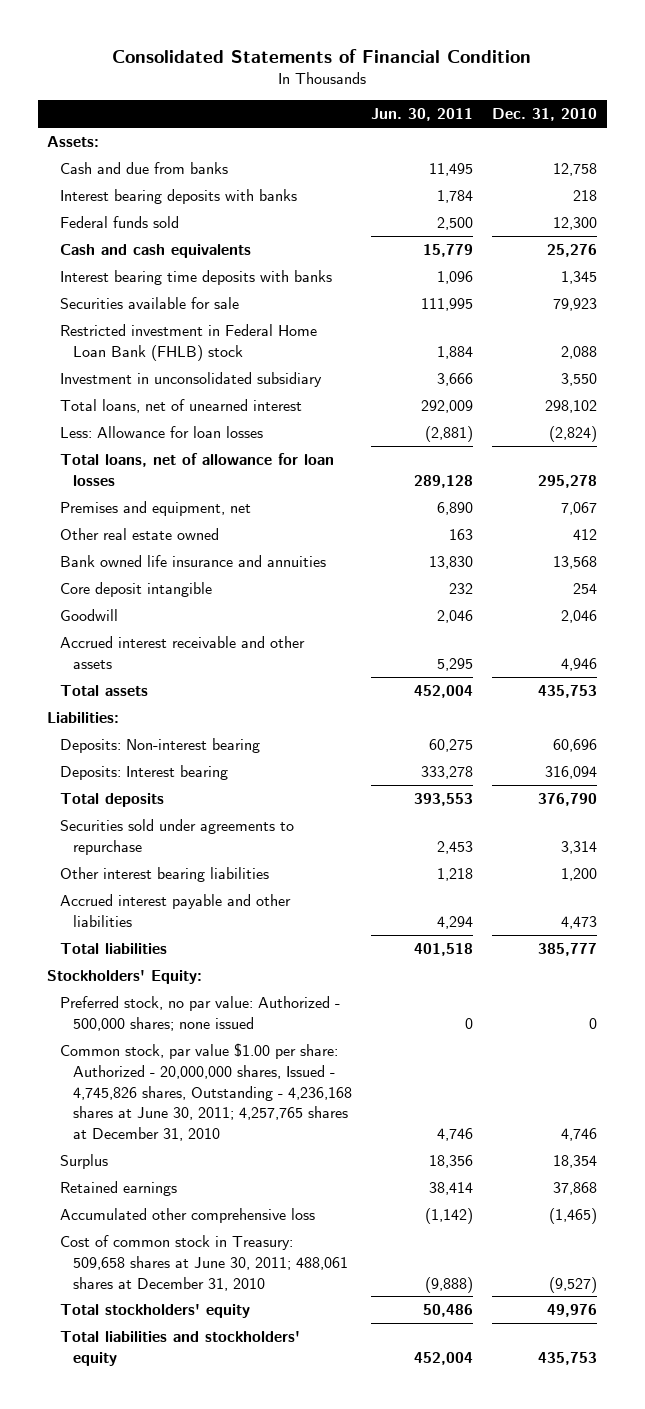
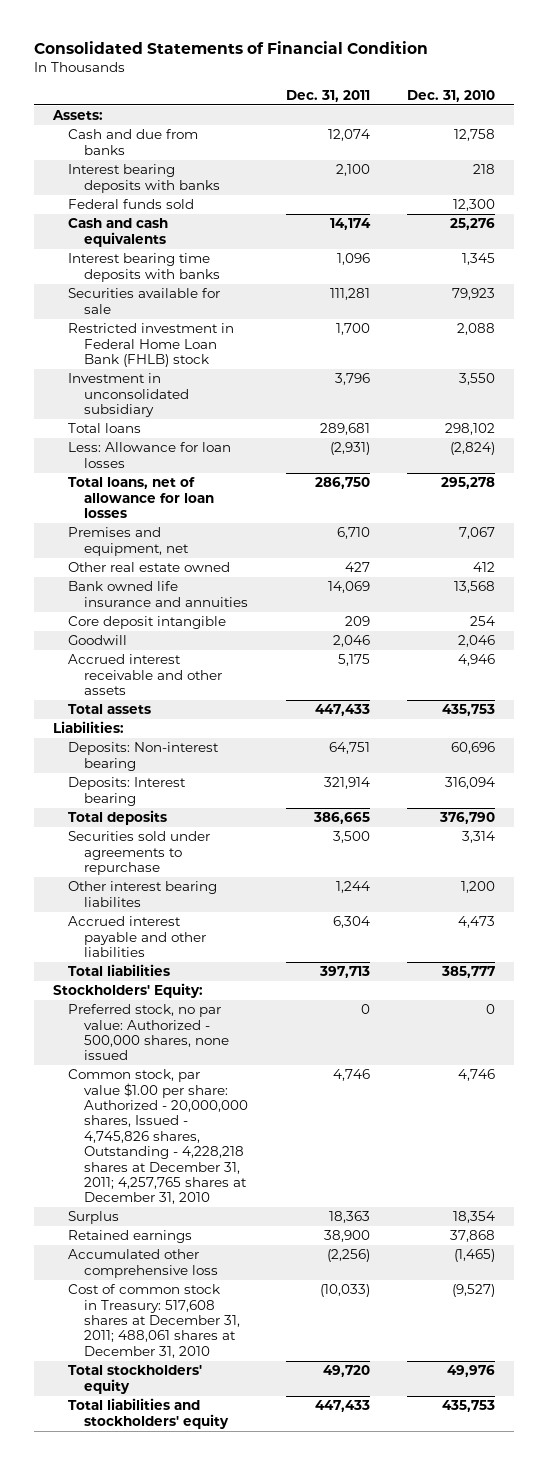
[370,108,473,122] Jun. 30, 2011 -> none
none -> [285,89,370,102] Dec. 31, 2011
[60,399,303,414] Total loans, net of unearned interest -> [68,423,142,434] Total loans
[60,867,270,883] Other interest bearing liabilities -> [68,881,218,907] Other interest bearing liabilites
[60,996,341,1031] Preferred stock, no par value: Authorized - 500,000 shares; none issued -> [68,1004,229,1061] Preferred stock, no par value: Authorized - 500,000 shares, none issued
[60,1043,352,1142] Common stock, par value $1.00 per share: Authorized - 20,000,000 shares, Issued - 4,745,826 shares, Outstanding - 4,236,168 shares at June 30, 2011; 4,257,765 shares at December 31, 2010 -> [68,1069,248,1205] Common stock, par value $1.00 per share: Authorized - 20,000,000 shares, Issued - 4,745,826 shares, Outstanding - 4,228,218 shares at December 31, 2011; 4,257,765 shares at December 31, 2010
[60,1235,348,1291] Cost of common stock in Treasury: 509,658 shares at June 30, 2011; 488,061 shares at December 31, 2010 -> [68,1284,240,1358] Cost of common stock in Treasury: 517,608 shares at December 31, 2011; 488,061 shares at December 31, 2010

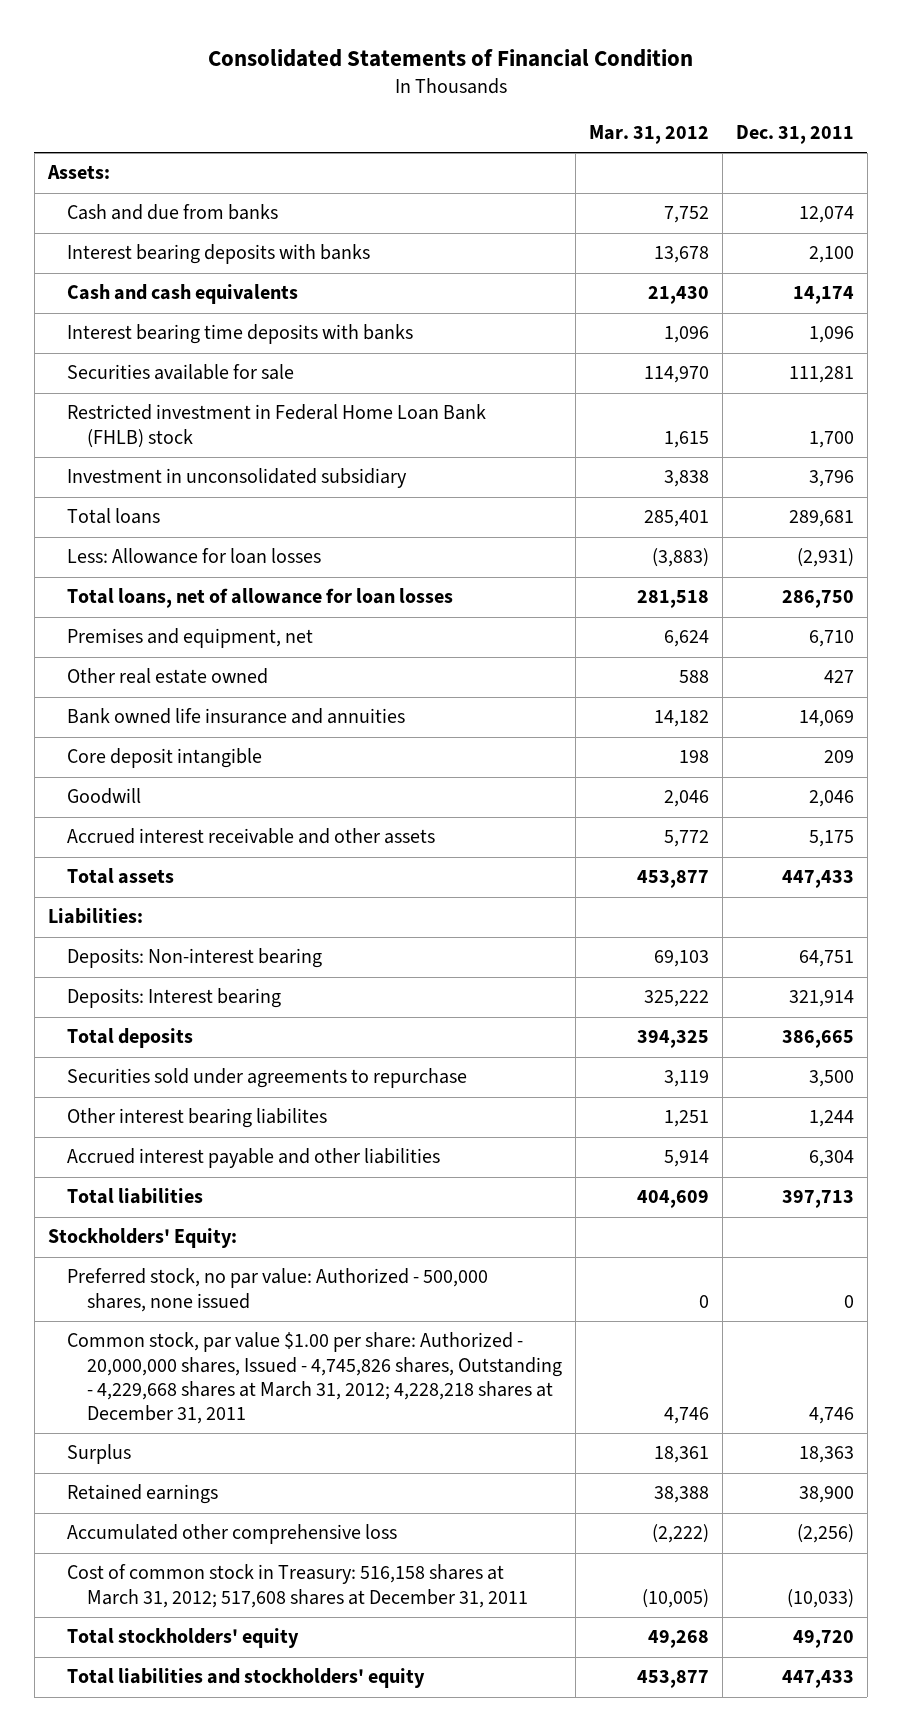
[407,89,496,102] Dec. 31, 2010 -> none
none -> [588,125,709,145] Mar. 31, 2012
[68,199,195,210] Federal funds sold -> none
[68,1069,248,1205] Common stock, par value $1.00 per share: Authorized - 20,000,000 shares, Issued - 4,745,826 shares, Outstanding - 4,228,218 shares at December 31, 2011; 4,257,765 shares at December 31, 2010 -> [67,1332,562,1424] Common stock, par value $1.00 per share: Authorized - 20,000,000 shares, Issued - 4,745,826 shares, Outstanding - 4,229,668 shares at March 31, 2012; 4,228,218 shares at December 31, 2011
[68,1284,240,1358] Cost of common stock in Treasury: 517,608 shares at December 31, 2011; 488,061 shares at December 31, 2010 -> [67,1564,528,1608] Cost of common stock in Treasury: 516,158 shares at March 31, 2012; 517,608 shares at December 31, 2011

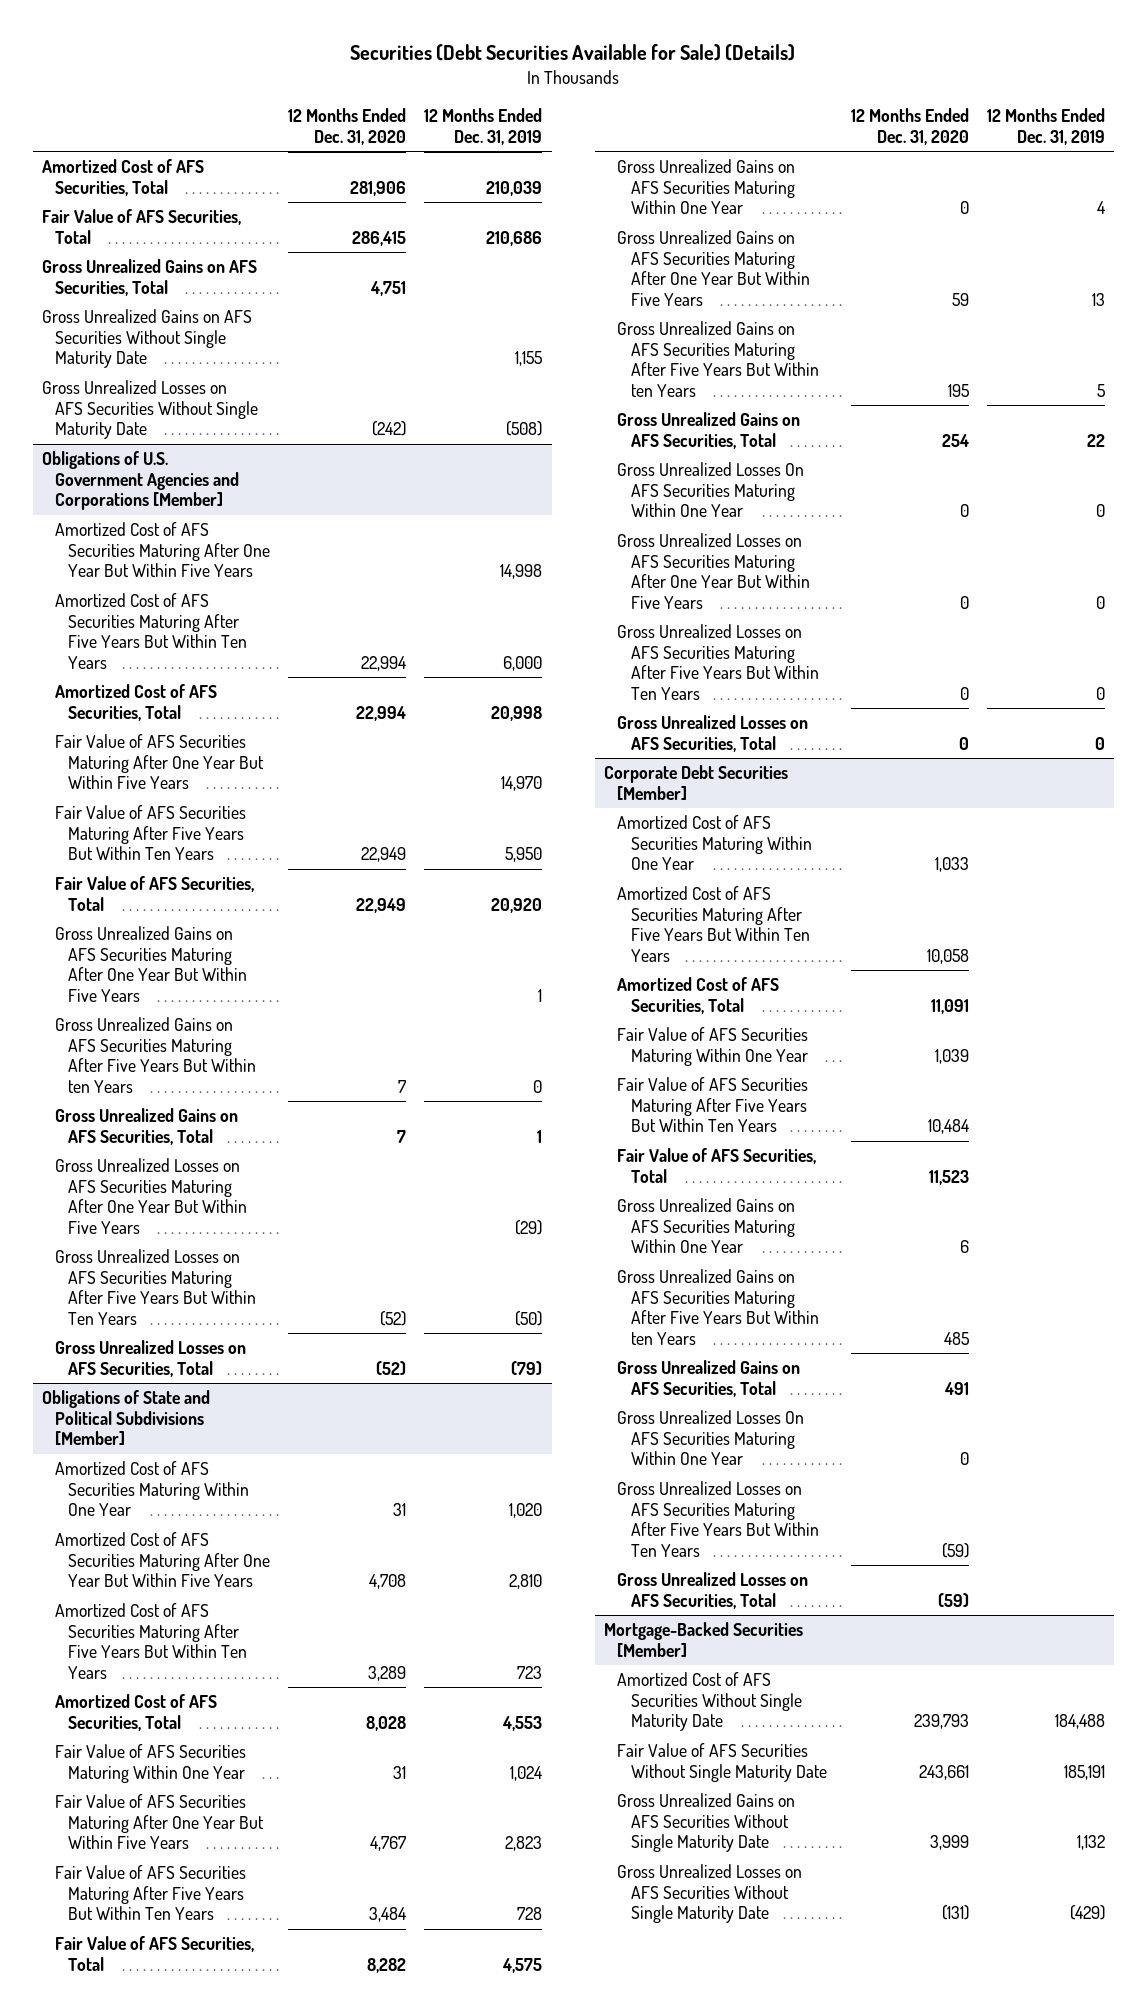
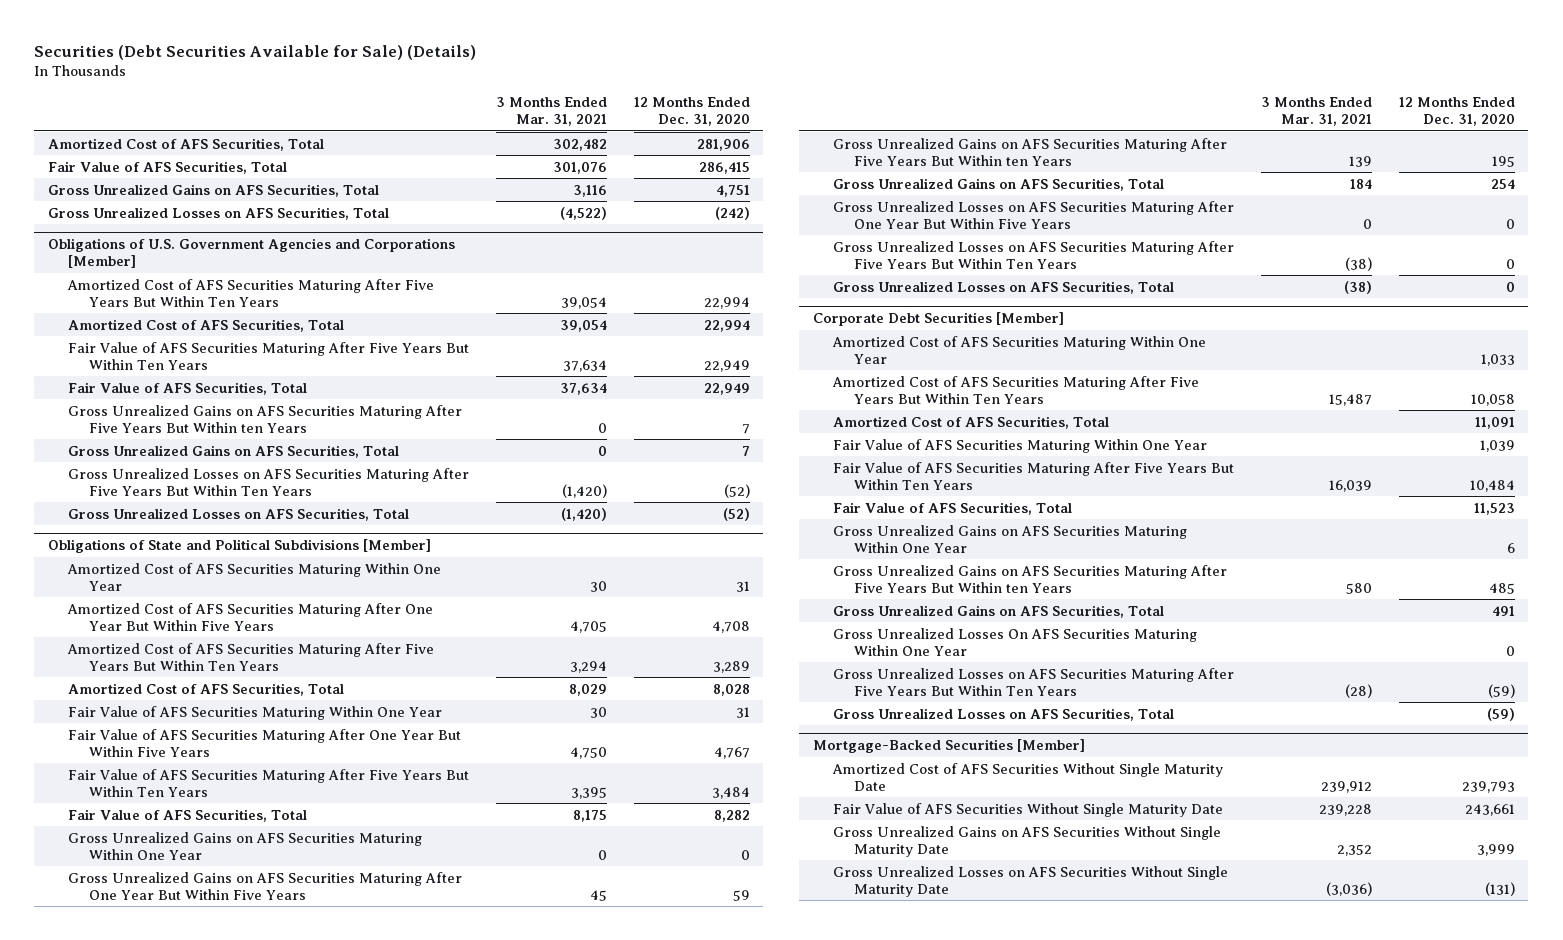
[424,108,543,146] 12 Months Ended Dec. 31, 2019 -> none
none -> [496,97,608,127] 3 Months Ended Mar. 31, 2021
[42,309,253,369] Gross Unrealized Gains on AFS Securities Without Single Maturity Date -> none
[42,380,259,440] Gross Unrealized Losses on AFS Securities Without Single Maturity Date -> [47,206,389,220] Gross Unrealized Losses on AFS Securities, Total
[55,522,271,578] Amortized Cost of AFS Securities Maturing After One Year But Within Five Years -> none
[55,734,265,790] Fair Value of AFS Securities Maturing After One Year But Within Five Years -> none
[55,926,248,1002] Gross Unrealized Gains on AFS Securities Maturing After One Year But Within Five Years -> none
[55,1158,248,1234] Gross Unrealized Losses on AFS Securities Maturing After One Year But Within Five Years -> none
[617,462,805,518] Gross Unrealized Losses On AFS Securities Maturing Within One Year -> none

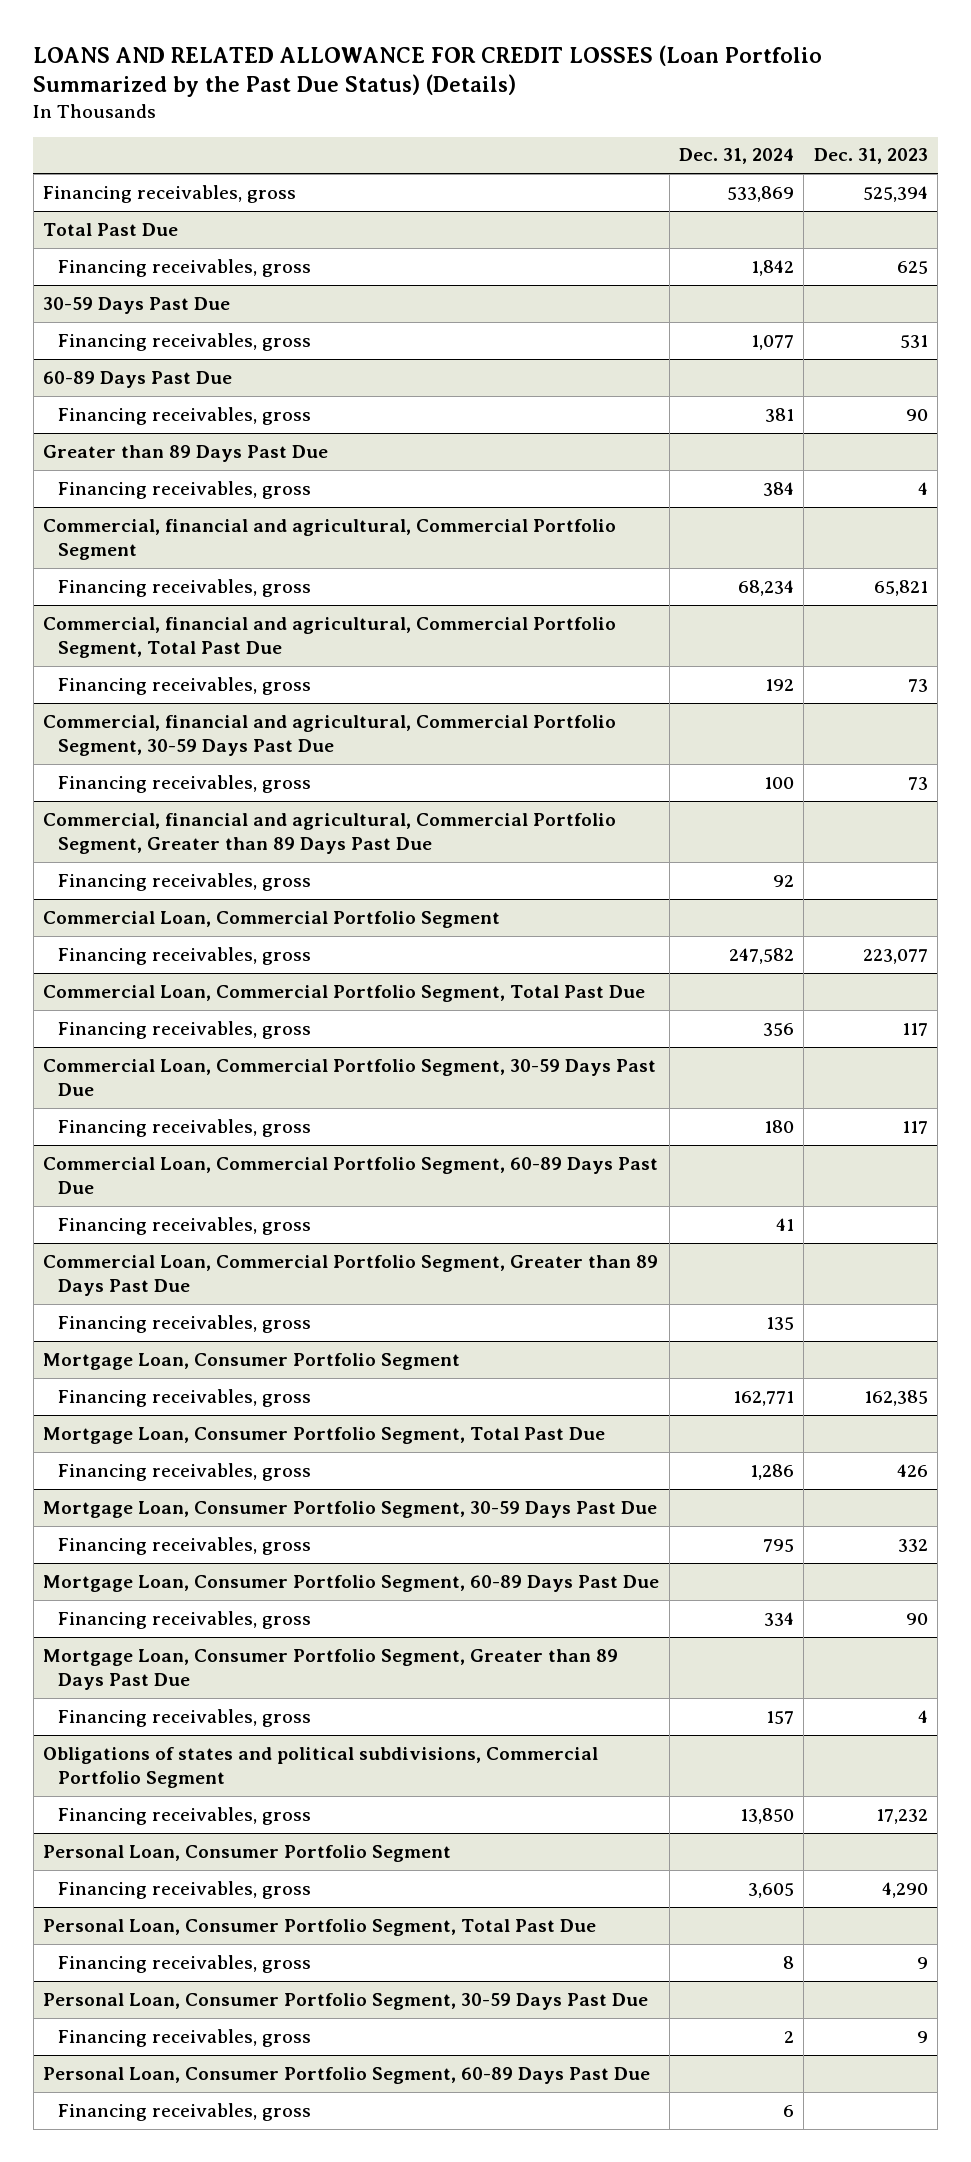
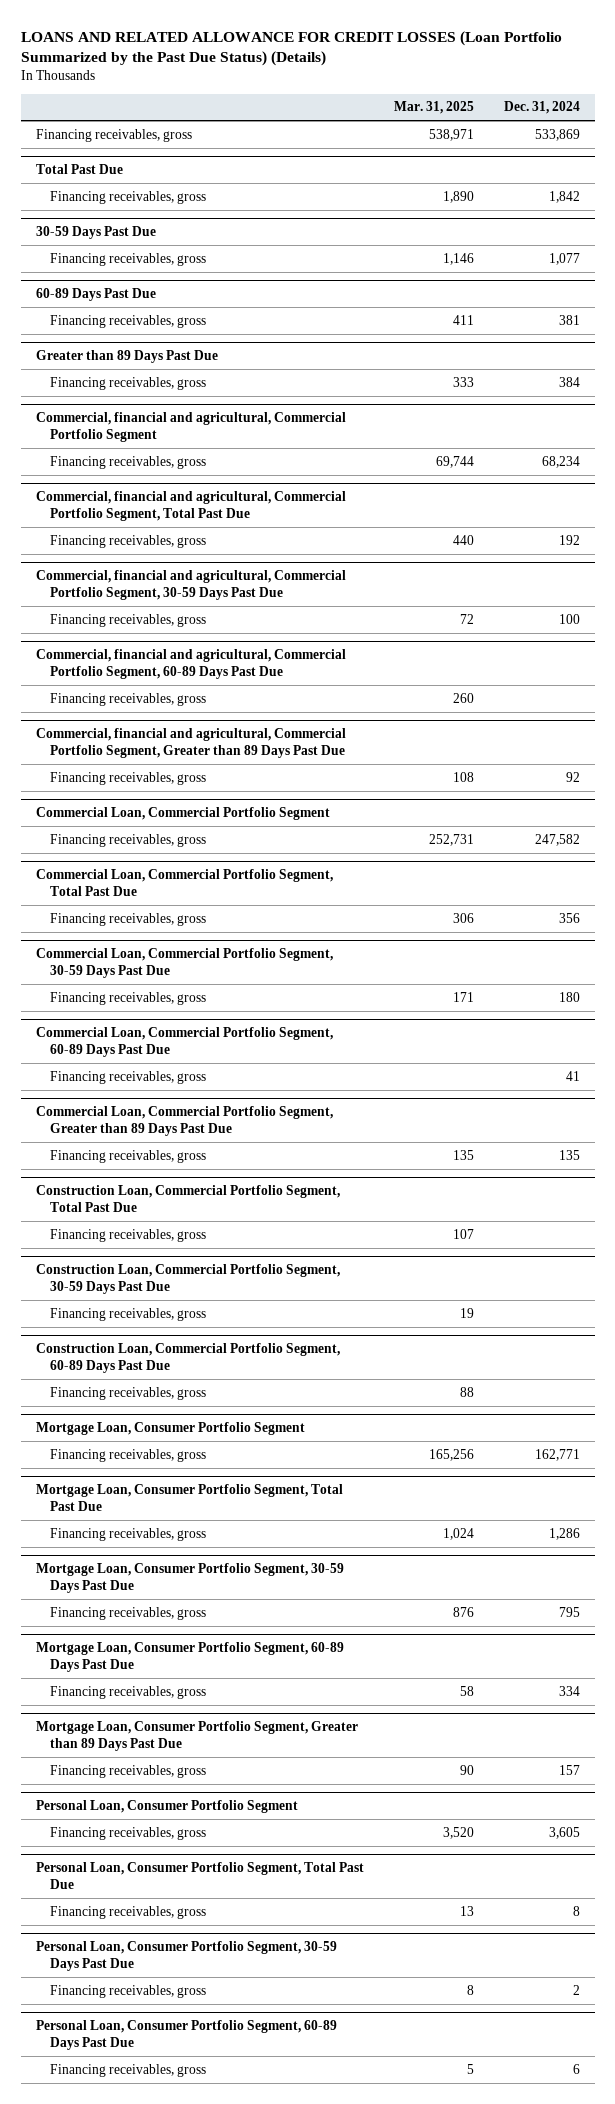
[813,148,928,165] Dec. 31, 2023 -> none
none -> [393,101,474,115] Mar. 31, 2025
none -> [35,649,346,679] Commercial, financial and agricultural, Commercial Portfolio Segment, 60-89 Days Past Due
none -> [49,692,206,706] Financing receivables, gross
none -> [35,1185,340,1212] Construction Loan, Commercial Portfolio Segment, Total Past Due
none -> [49,1228,206,1242] Financing receivables, gross
none -> [35,1264,340,1294] Construction Loan, Commercial Portfolio Segment, 30-59 Days Past Due
none -> [49,1307,206,1321] Financing receivables, gross
none -> [35,1343,340,1373] Construction Loan, Commercial Portfolio Segment, 60-89 Days Past Due
none -> [49,1386,206,1400] Financing receivables, gross
[43,1746,599,1788] Obligations of states and political subdivisions, Commercial Portfolio Segment -> none
[58,1806,312,1825] Financing receivables, gross -> none

